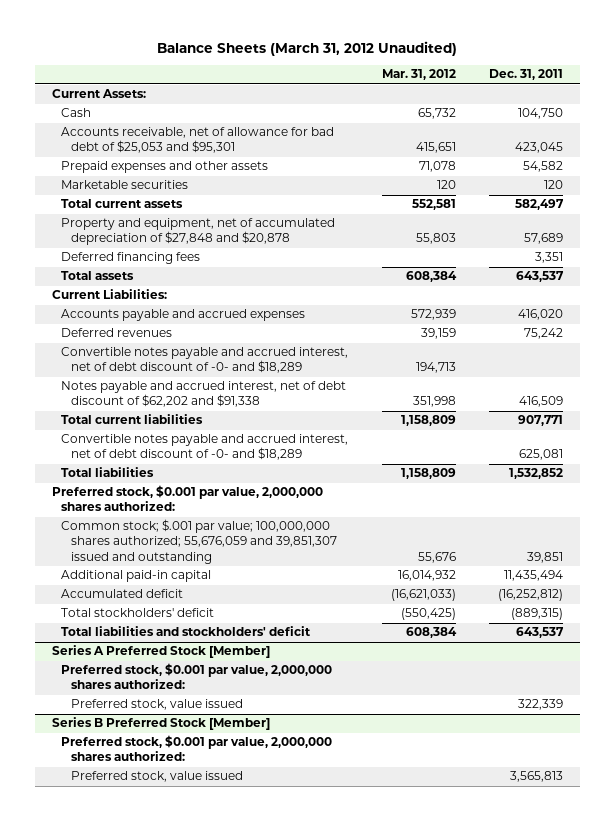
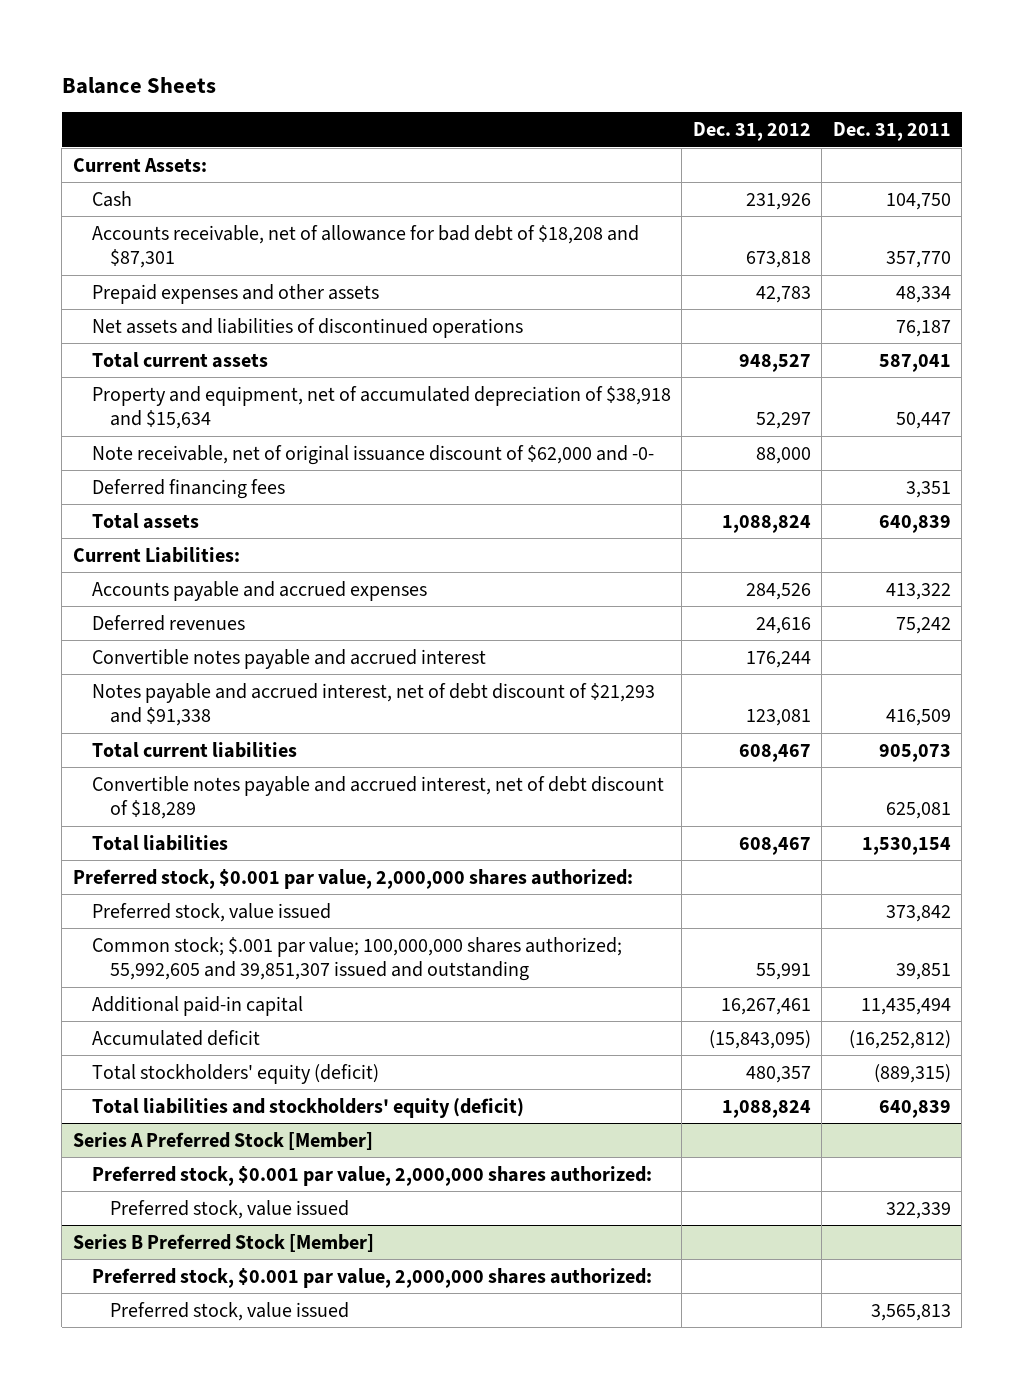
[157,41,458,57] Balance Sheets (March 31, 2012 Unaudited) -> [61,76,216,94] Balance Sheets
[381,69,456,81] Mar. 31, 2012 -> none
none -> [692,122,811,142] Dec. 31, 2012
[61,180,189,190] Marketable securities -> none
[61,127,335,154] Accounts receivable, net of allowance for bad debt of $25,053 and $95,301 -> [91,224,639,269] Accounts receivable, net of allowance for bad debt of $18,208 and $87,301
[515,142,564,154] 423,045 -> [885,251,951,269] 357,770
[523,161,564,173] 54,582 -> [895,285,951,303] 48,334
none -> [91,317,523,338] Net assets and liabilities of discontinued operations
[515,199,565,211] 582,497 -> [878,353,951,372] 587,041
[61,218,336,246] Property and equipment, net of accumulated depreciation of $27,848 and $20,878 -> [91,385,671,430] Property and equipment, net of accumulated depreciation of $38,918 and $15,634
[524,233,564,245] 57,689 -> [895,412,951,430] 50,447
none -> [91,444,654,465] Note receivable, net of original issuance discount of $62,000 and -0-
[516,271,565,283] 643,537 -> [878,514,951,533] 640,839
[518,309,564,321] 416,020 -> [885,582,951,600] 413,322
[61,347,349,374] Convertible notes payable and accrued interest, net of debt discount of -0- and $18,289 -> [91,648,486,669] Convertible notes payable and accrued interest
[61,381,347,408] Notes payable and accrued interest, net of debt discount of $62,202 and $91,338 -> [91,682,655,727] Notes payable and accrued interest, net of debt discount of $21,293 and $91,338
[518,415,564,427] 907,771 -> [878,743,951,762] 905,073
[61,434,349,461] Convertible notes payable and accrued interest, net of debt discount of -0- and $18,289 -> [91,775,664,820] Convertible notes payable and accrued interest, net of debt discount of $18,289
[509,468,564,480] 1,532,852 -> [861,836,951,855] 1,530,154
none -> [91,902,331,922] Preferred stock, value issued
[61,519,337,564] Common stock; $.001 par value; 100,000,000 shares authorized; 55,676,059 and 39,851,307 issued and outstanding -> [91,936,622,982] Common stock; $.001 par value; 100,000,000 shares authorized; 55,992,605 and 39,851,307 issued and outstanding
[61,608,215,618] Total stockholders' deficit -> [91,1063,379,1084] Total stockholders' equity (deficit)
[61,626,312,637] Total liabilities and stockholders' deficit -> [91,1097,524,1118] Total liabilities and stockholders' equity (deficit)
[516,627,565,639] 643,537 -> [878,1099,951,1118] 640,839

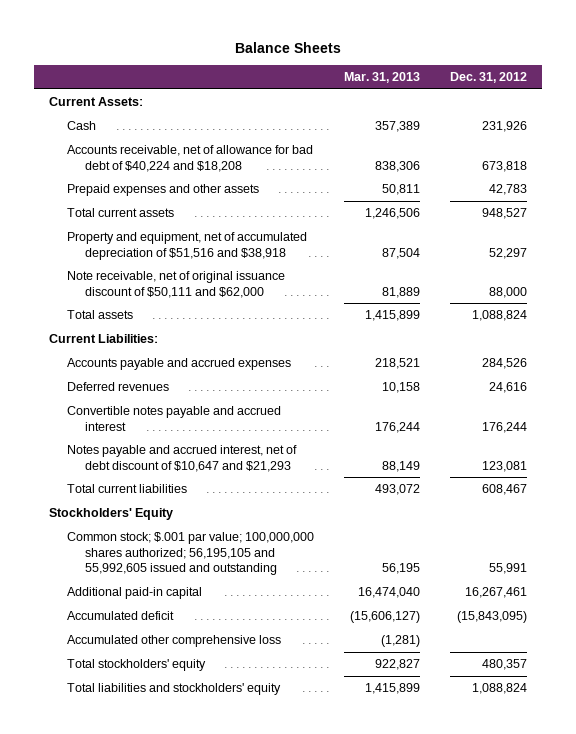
[832,122,951,142] Dec. 31, 2011 -> none
none -> [343,72,420,84] Mar. 31, 2013
[91,224,639,269] Accounts receivable, net of allowance for bad debt of $18,208 and $87,301 -> [66,145,313,172] Accounts receivable, net of allowance for bad debt of $40,224 and $18,208
[91,317,523,338] Net assets and liabilities of discontinued operations -> none
[91,478,285,499] Deferred financing fees -> none
[91,385,671,430] Property and equipment, net of accumulated depreciation of $38,918 and $15,634 -> [66,232,307,260] Property and equipment, net of accumulated depreciation of $51,516 and $38,918
[91,444,654,465] Note receivable, net of original issuance discount of $62,000 and -0- -> [66,271,285,298] Note receivable, net of original issuance discount of $50,111 and $62,000
[91,682,655,727] Notes payable and accrued interest, net of debt discount of $21,293 and $91,338 -> [66,445,297,472] Notes payable and accrued interest, net of debt discount of $10,647 and $21,293
[91,775,664,820] Convertible notes payable and accrued interest, net of debt discount of $18,289 -> none
[91,834,228,851] Total liabilities -> none
[72,868,633,889] Preferred stock, $0.001 par value, 2,000,000 shares authorized: -> none
[91,902,331,922] Preferred stock, value issued -> none
none -> [48,508,173,521] Stockholders' Equity
[91,936,622,982] Common stock; $.001 par value; 100,000,000 shares authorized; 55,992,605 and 39,851,307 issued and outstanding -> [66,532,314,575] Common stock; $.001 par value; 100,000,000 shares authorized; 56,195,105 and 55,992,605 issued and outstanding
[72,1131,373,1150] Series A Preferred Stock [Member] -> none
[91,1165,652,1186] Preferred stock, $0.001 par value, 2,000,000 shares authorized: -> none
[110,1199,350,1219] Preferred stock, value issued -> none
[72,1233,374,1252] Series B Preferred Stock [Member] -> none
[91,1267,652,1288] Preferred stock, $0.001 par value, 2,000,000 shares authorized: -> none
[110,1301,350,1321] Preferred stock, value issued -> none
none -> [66,635,281,648] Accumulated other comprehensive loss
[91,1063,379,1084] Total stockholders' equity (deficit) -> [66,659,206,672] Total stockholders' equity
[91,1097,524,1118] Total liabilities and stockholders' equity (deficit) -> [66,683,281,696] Total liabilities and stockholders' equity

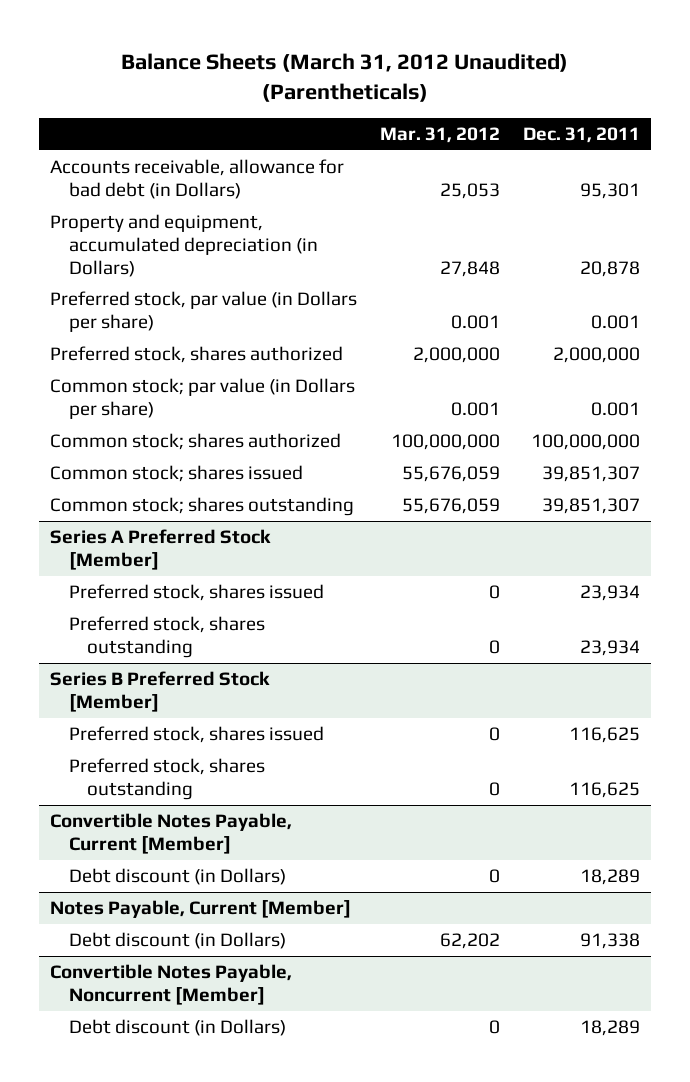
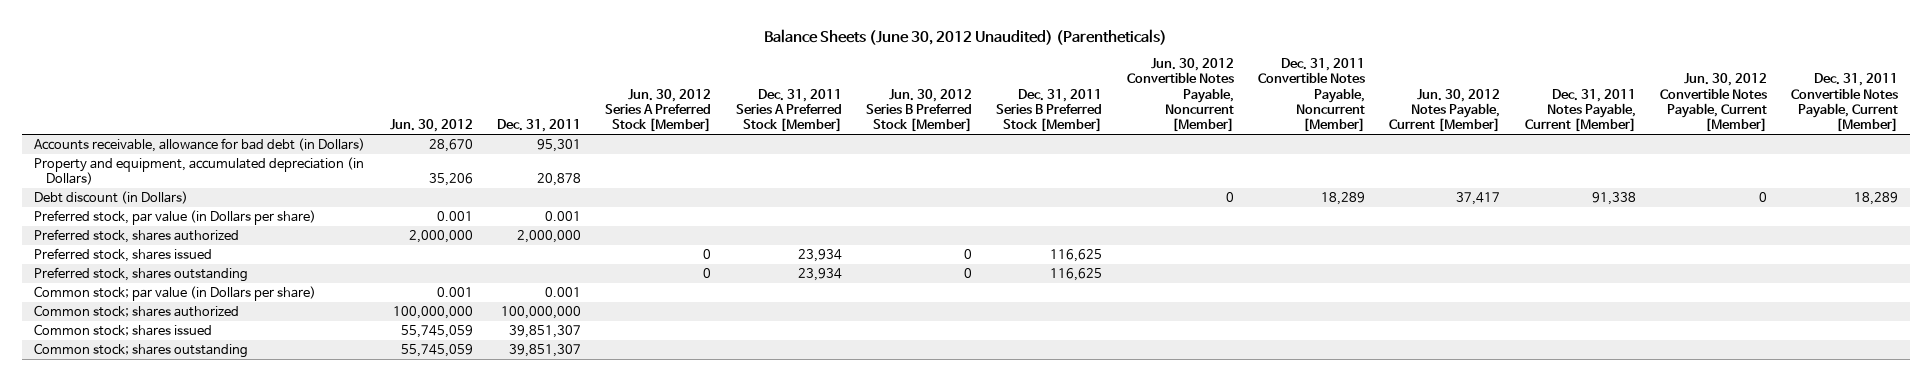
[121,52,569,102] Balance Sheets (March 31, 2012 Unaudited) (Parentheticals) -> [764,28,1168,45] Balance Sheets (June 30, 2012 Unaudited) (Parentheticals)
[380,126,501,143] Mar. 31, 2012 -> none
none -> [389,119,473,133] Jun. 30, 2012
none -> [605,88,712,133] Jun. 30, 2012 Series A Preferred Stock [Member]
none -> [735,88,842,133] Dec. 31, 2011 Series A Preferred Stock [Member]
none -> [865,88,972,133] Jun. 30, 2012 Series B Preferred Stock [Member]
none -> [996,88,1103,133] Dec. 31, 2011 Series B Preferred Stock [Member]
none -> [1126,58,1234,133] Jun. 30, 2012 Convertible Notes Payable, Noncurrent [Member]
none -> [1257,58,1365,133] Dec. 31, 2011 Convertible Notes Payable, Noncurrent [Member]
none -> [1389,88,1501,133] Jun. 30, 2012 Notes Payable, Current [Member]
none -> [1524,88,1636,133] Dec. 31, 2011 Notes Payable, Current [Member]
none -> [1659,73,1767,133] Jun. 30, 2012 Convertible Notes Payable, Current [Member]
none -> [1791,73,1899,133] Dec. 31, 2011 Convertible Notes Payable, Current [Member]
none -> [34,190,189,204] Debt discount (in Dollars)
none -> [34,247,213,262] Preferred stock, shares issued
none -> [34,266,249,282] Preferred stock, shares outstanding
[50,529,272,570] Series A Preferred Stock [Member] -> none
[68,584,324,602] Preferred stock, shares issued -> none
[68,616,265,658] Preferred stock, shares outstanding -> none
[50,671,271,712] Series B Preferred Stock [Member] -> none
[68,726,324,744] Preferred stock, shares issued -> none
[68,758,265,800] Preferred stock, shares outstanding -> none
[50,813,293,854] Convertible Notes Payable, Current [Member] -> none
[68,868,286,886] Debt discount (in Dollars) -> none
[50,900,352,919] Notes Payable, Current [Member] -> none
[68,932,286,950] Debt discount (in Dollars) -> none
[50,964,293,1005] Convertible Notes Payable, Noncurrent [Member] -> none
[68,1019,286,1037] Debt discount (in Dollars) -> none

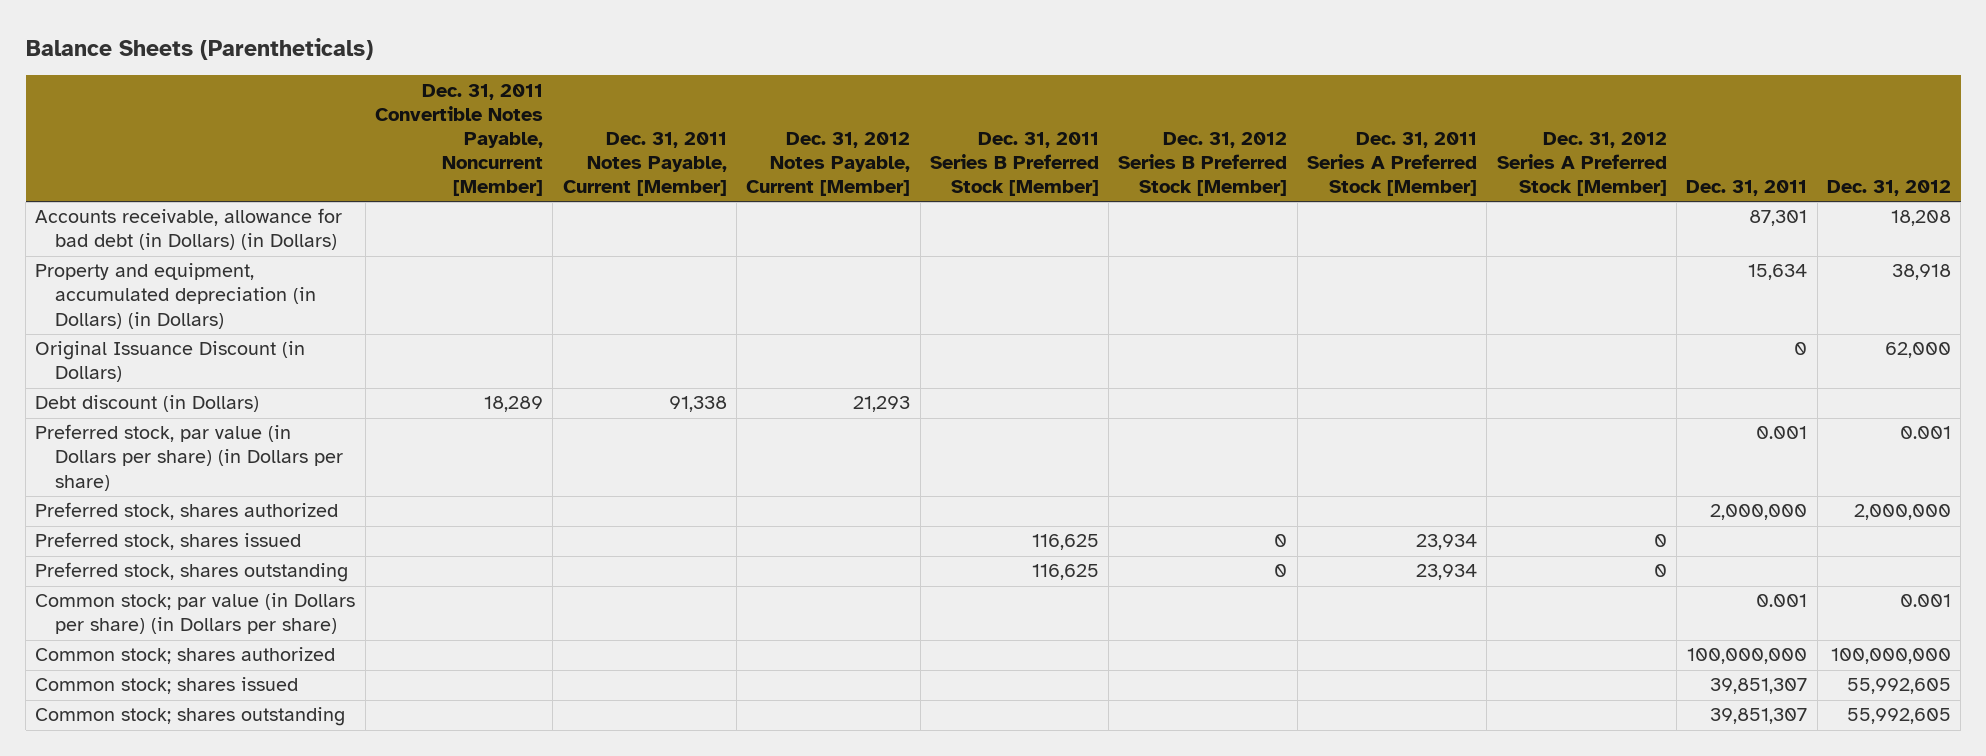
[764,28,1168,45] Balance Sheets (June 30, 2012 Unaudited) (Parentheticals) -> [25,37,373,60] Balance Sheets (Parentheticals)
[389,119,473,133] Jun. 30, 2012 -> none
[605,88,712,133] Jun. 30, 2012 Series A Preferred Stock [Member] -> none
[865,88,972,133] Jun. 30, 2012 Series B Preferred Stock [Member] -> none
[1126,58,1234,133] Jun. 30, 2012 Convertible Notes Payable, Noncurrent [Member] -> none
[1389,88,1501,133] Jun. 30, 2012 Notes Payable, Current [Member] -> none
[1659,73,1767,133] Jun. 30, 2012 Convertible Notes Payable, Current [Member] -> none
[1791,73,1899,133] Dec. 31, 2011 Convertible Notes Payable, Current [Member] -> none
none -> [746,131,911,197] Dec. 31, 2012 Notes Payable, Current [Member]
none -> [1118,131,1288,197] Dec. 31, 2012 Series B Preferred Stock [Member]
none -> [1496,131,1667,197] Dec. 31, 2012 Series A Preferred Stock [Member]
none -> [1826,180,1951,197] Dec. 31, 2012
[34,137,366,152] Accounts receivable, allowance for bad debt (in Dollars) -> [35,208,343,251] Accounts receivable, allowance for bad debt (in Dollars) (in Dollars)
[536,138,581,152] 95,301 -> [1749,210,1808,227] 87,301
[34,156,365,186] Property and equipment, accumulated depreciation (in Dollars) -> [35,263,317,329] Property and equipment, accumulated depreciation (in Dollars) (in Dollars)
[536,173,581,187] 20,878 -> [1748,264,1808,281] 15,634
none -> [35,341,306,383] Original Issuance Discount (in Dollars)
[34,209,317,225] Preferred stock, par value (in Dollars per share) -> [35,424,344,491] Preferred stock, par value (in Dollars per share) (in Dollars per share)
[34,285,317,301] Common stock; par value (in Dollars per share) -> [35,593,356,635] Common stock; par value (in Dollars per share) (in Dollars per share)

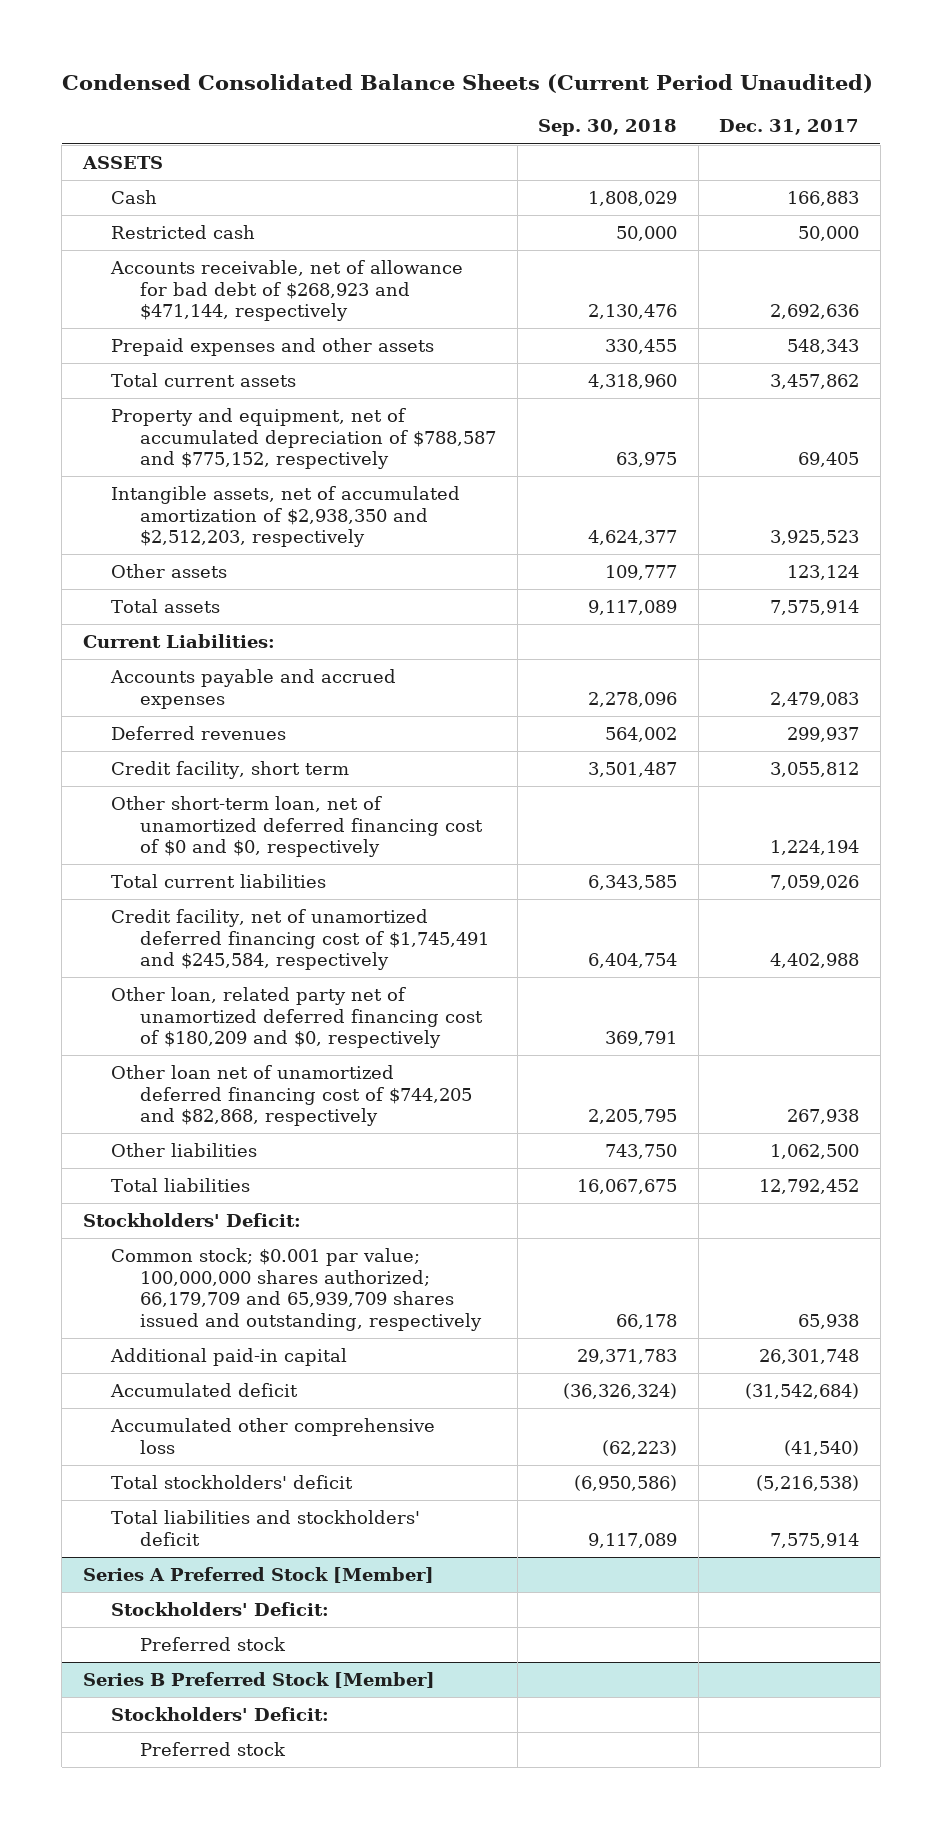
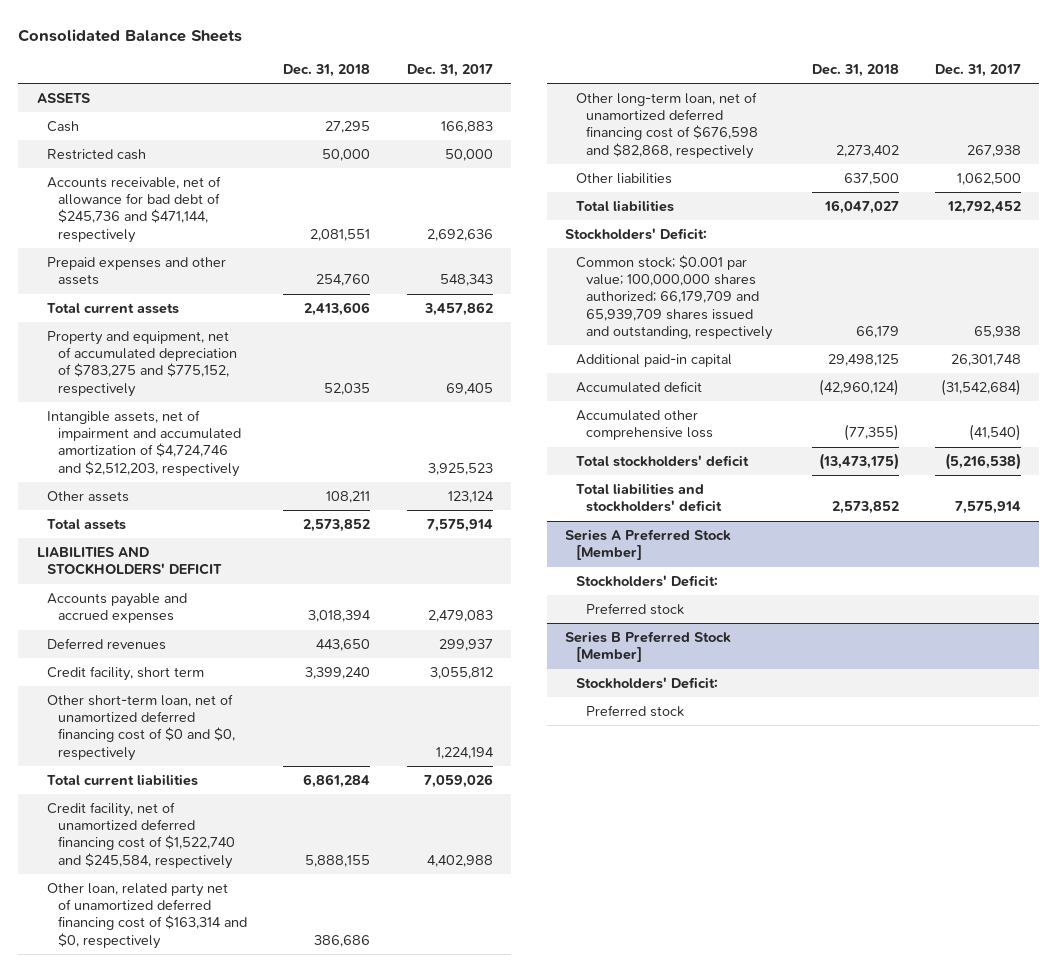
[61,73,873,93] Condensed Consolidated Balance Sheets (Current Period Unaudited) -> [18,28,243,42] Consolidated Balance Sheets
[538,119,678,137] Sep. 30, 2018 -> none
none -> [283,63,371,77] Dec. 31, 2018
[110,260,464,322] Accounts receivable, net of allowance for bad debt of $268,923 and $471,144, respectively -> [47,176,222,243] Accounts receivable, net of allowance for bad debt of $245,736 and $471,144, respectively
[111,408,497,470] Property and equipment, net of accumulated depreciation of $788,587 and $775,152, respectively -> [47,331,237,397] Property and equipment, net of accumulated depreciation of $783,275 and $775,152, respectively
[111,486,461,548] Intangible assets, net of accumulated amortization of $2,938,350 and $2,512,203, respectively -> [47,410,241,477] Intangible assets, net of impairment and accumulated amortization of $4,724,746 and $2,512,203, respectively
[82,634,275,649] Current Liabilities: -> none
none -> [36,547,223,576] LIABILITIES AND STOCKHOLDERS' DEFICIT
[111,909,490,971] Credit facility, net of unamortized deferred financing cost of $1,745,491 and $245,584, respectively -> [47,802,235,869] Credit facility, net of unamortized deferred financing cost of $1,522,740 and $245,584, respectively
[111,987,484,1049] Other loan, related party net of unamortized deferred financing cost of $180,209 and $0, respectively -> [47,883,247,949] Other loan, related party net of unamortized deferred financing cost of $163,314 and $0, respectively
[111,1065,473,1127] Other loan net of unamortized deferred financing cost of $744,205 and $82,868, respectively -> [575,92,759,159] Other long-term loan, net of unamortized deferred financing cost of $676,598 and $82,868, respectively

